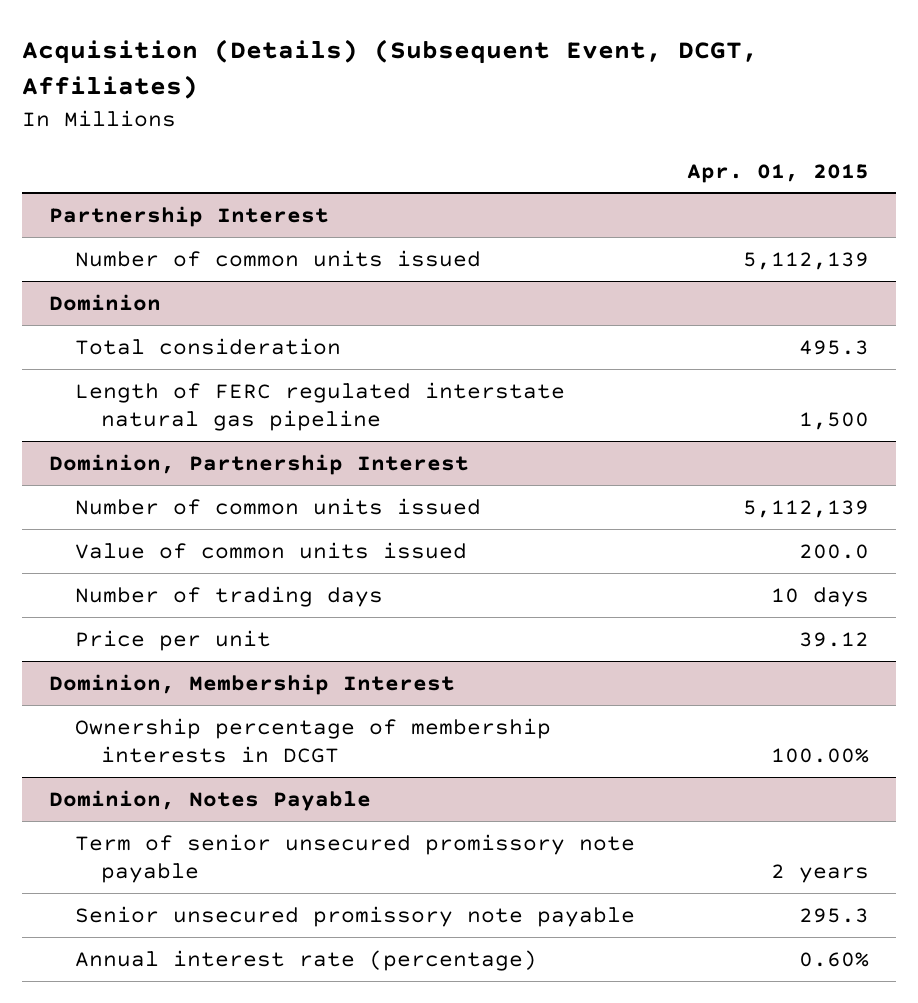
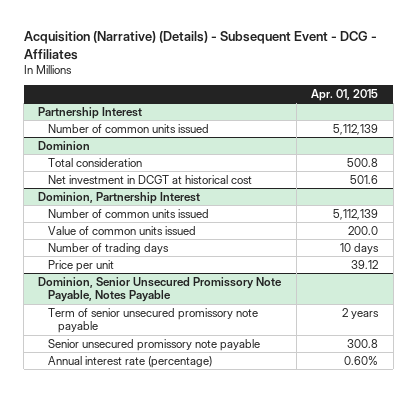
[22,39,759,100] Acquisition (Details) (Subsequent Event, DCGT, Affiliates) -> [23,31,377,60] Acquisition (Narrative) (Details) - Subsequent Event - DCG - Affiliates
[74,381,565,432] Length of FERC regulated interstate natural gas pipeline -> none
[799,339,870,355] 495.3 -> [347,157,379,167] 500.8
none -> [48,174,253,184] Net investment in DCGT at historical cost
[48,673,455,695] Dominion, Membership Interest -> none
[74,717,551,764] Ownership percentage of membership interests in DCGT -> none
[48,789,371,811] Dominion, Notes Payable -> none
none -> [38,276,283,302] Dominion, Senior Unsecured Promissory Note Payable, Notes Payable
[799,907,870,923] 295.3 -> [347,338,379,348] 300.8

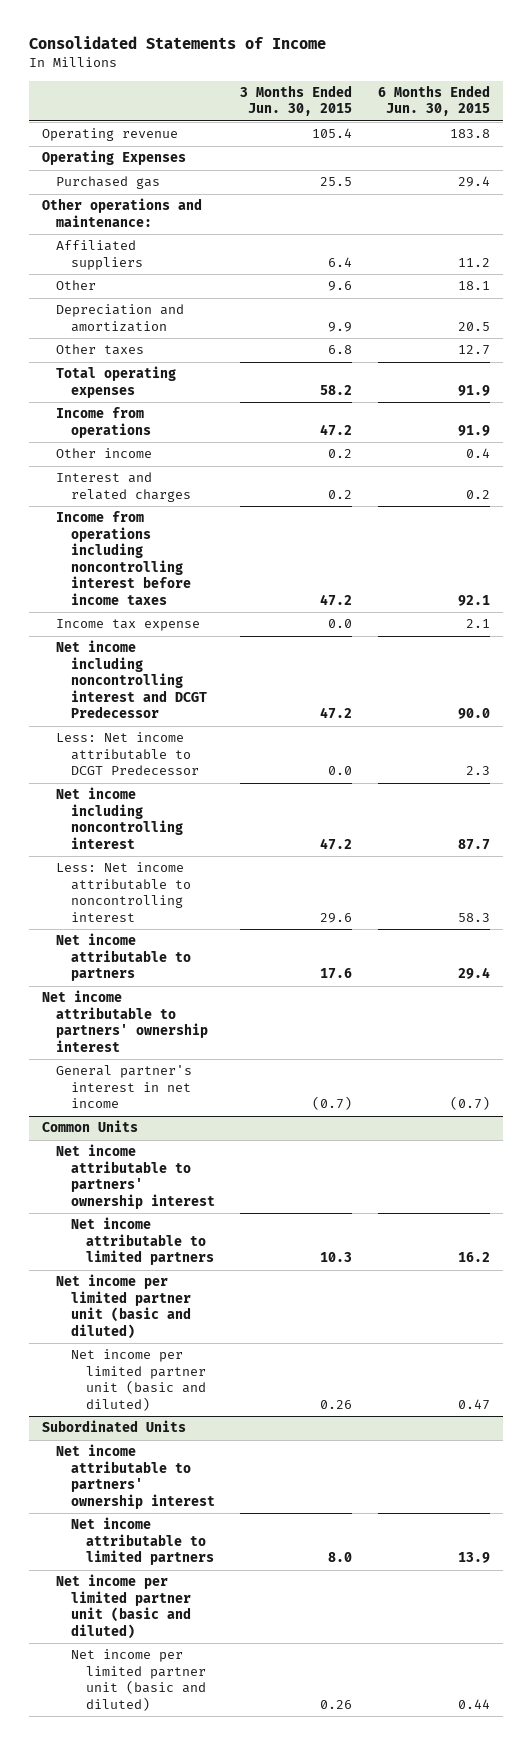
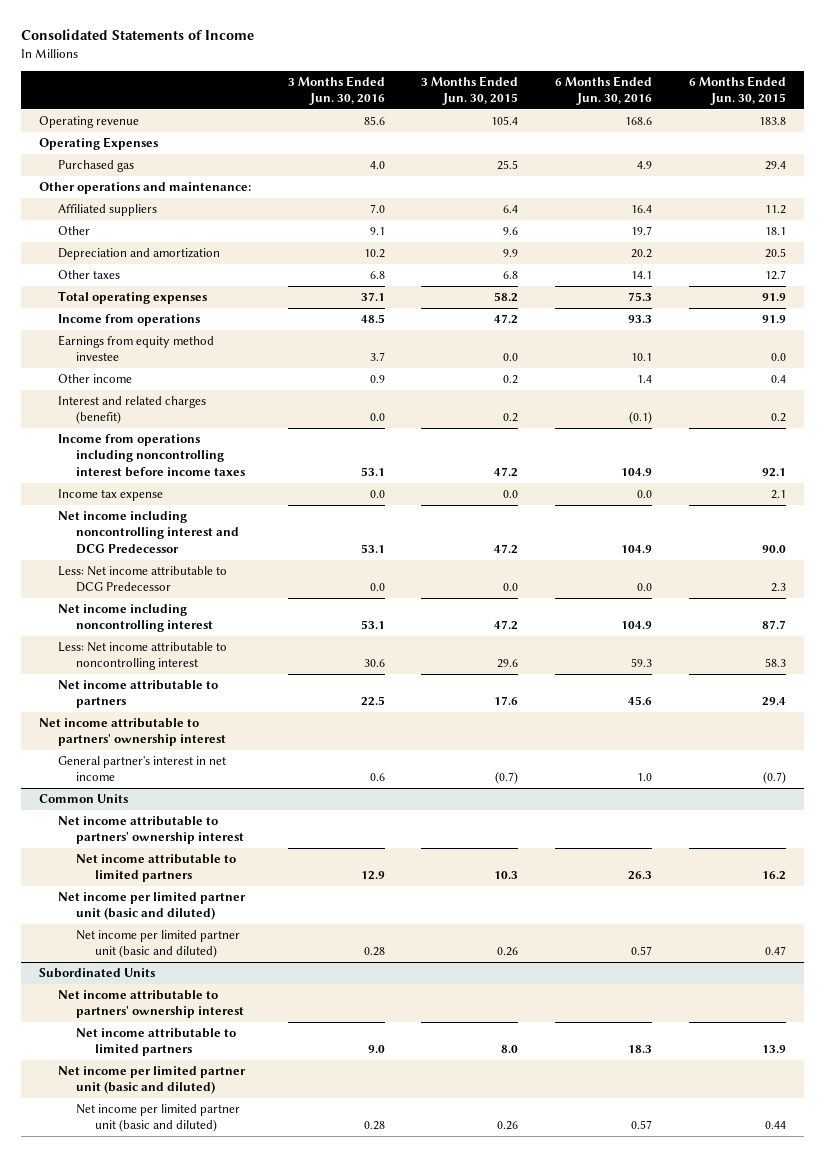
none -> [287,75,385,106] 3 Months Ended Jun. 30, 2016
none -> [555,75,653,106] 6 Months Ended Jun. 30, 2016
none -> [57,334,214,362] Earnings from equity method investee
[56,472,191,502] Interest and related charges -> [57,395,206,425] Interest and related charges (benefit)
[56,640,207,719] Net income including noncontrolling interest and DCGT Predecessor -> [57,510,240,554] Net income including noncontrolling interest and DCG Predecessor
[56,732,199,776] Less: Net income attributable to DCGT Predecessor -> [57,565,227,593] Less: Net income attributable to DCG Predecessor

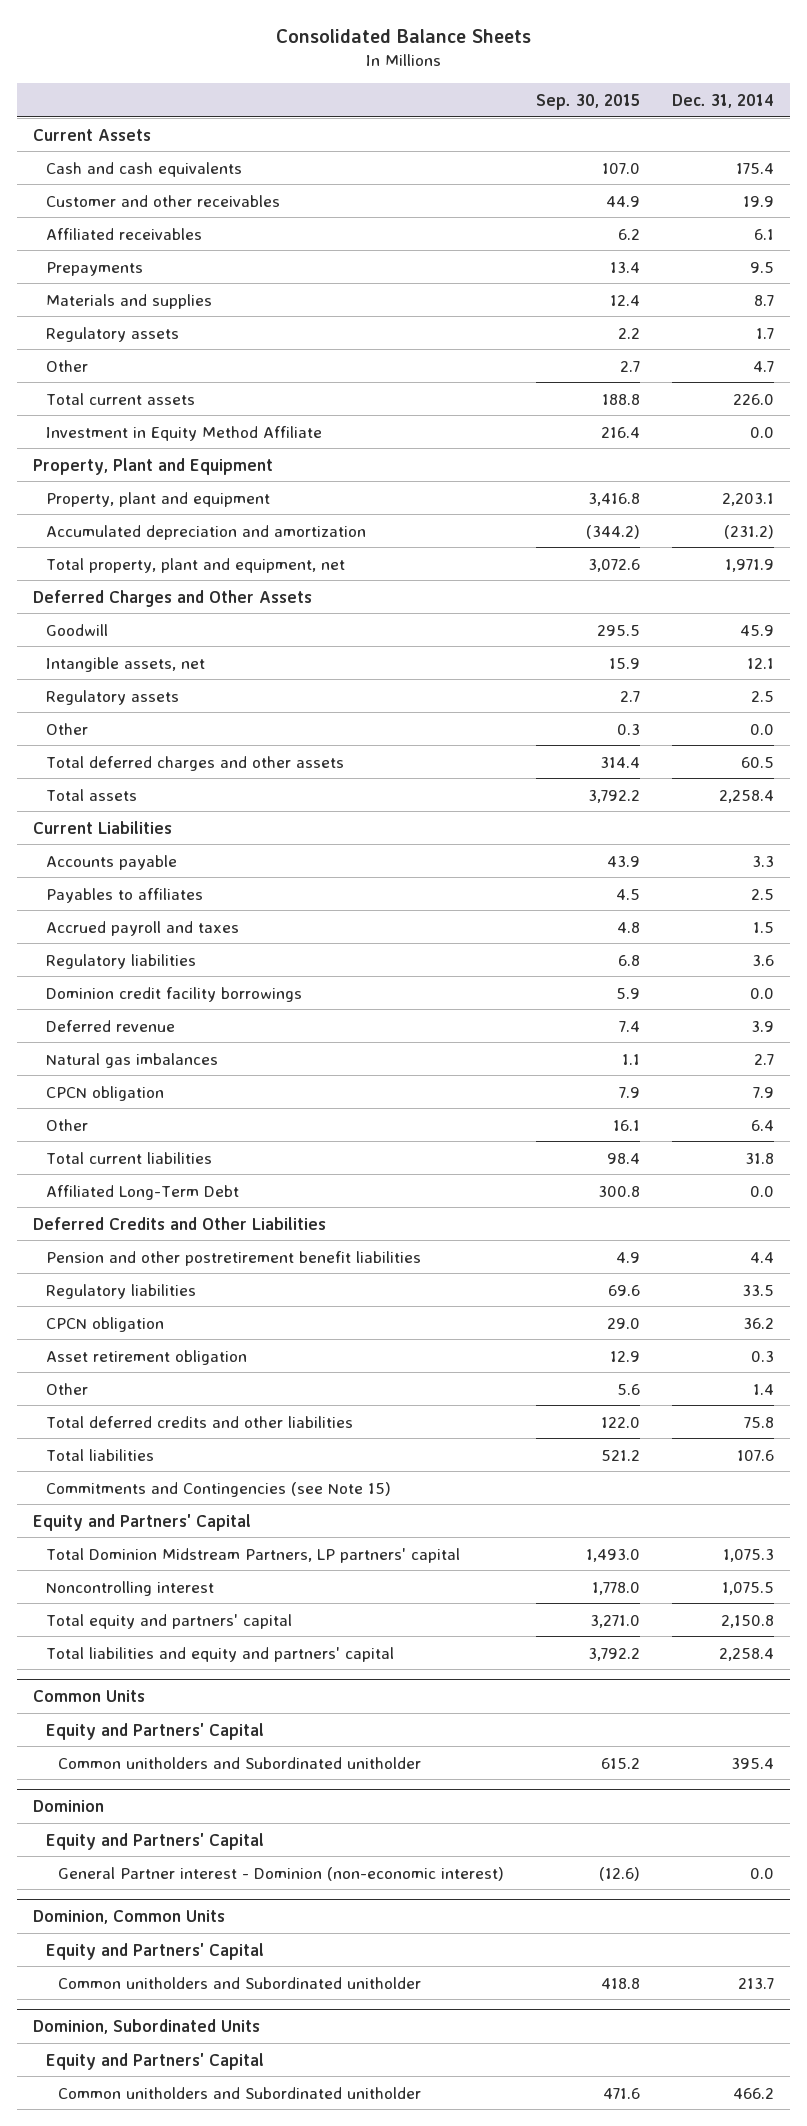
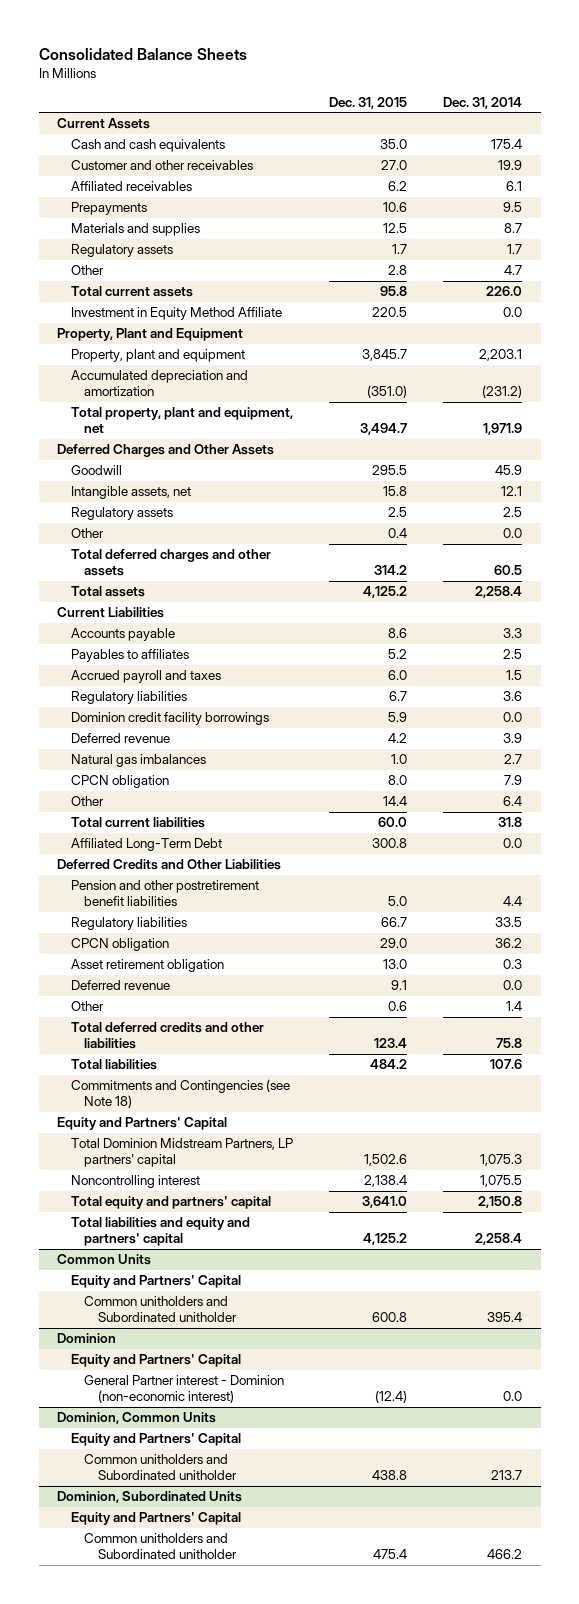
[536,93,641,110] Sep. 30, 2015 -> none
none -> [328,96,407,109] Dec. 31, 2015
none -> [70,980,170,991] Deferred revenue
[45,1481,391,1497] Commitments and Contingencies (see Note 15) -> [70,1079,290,1109] Commitments and Contingencies (see Note 18)

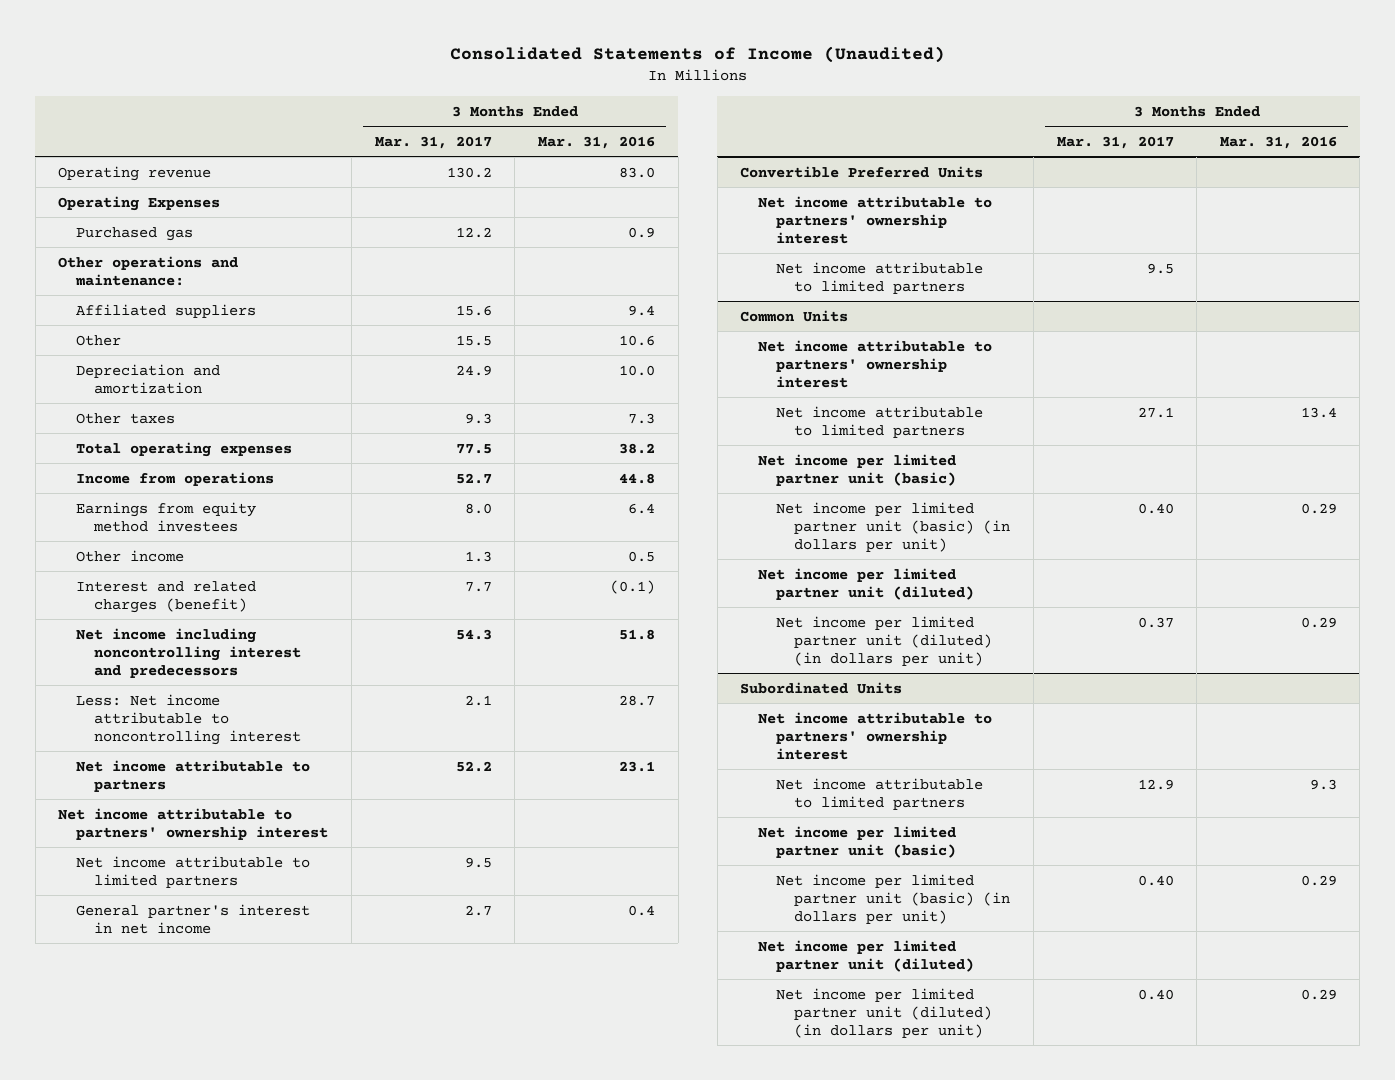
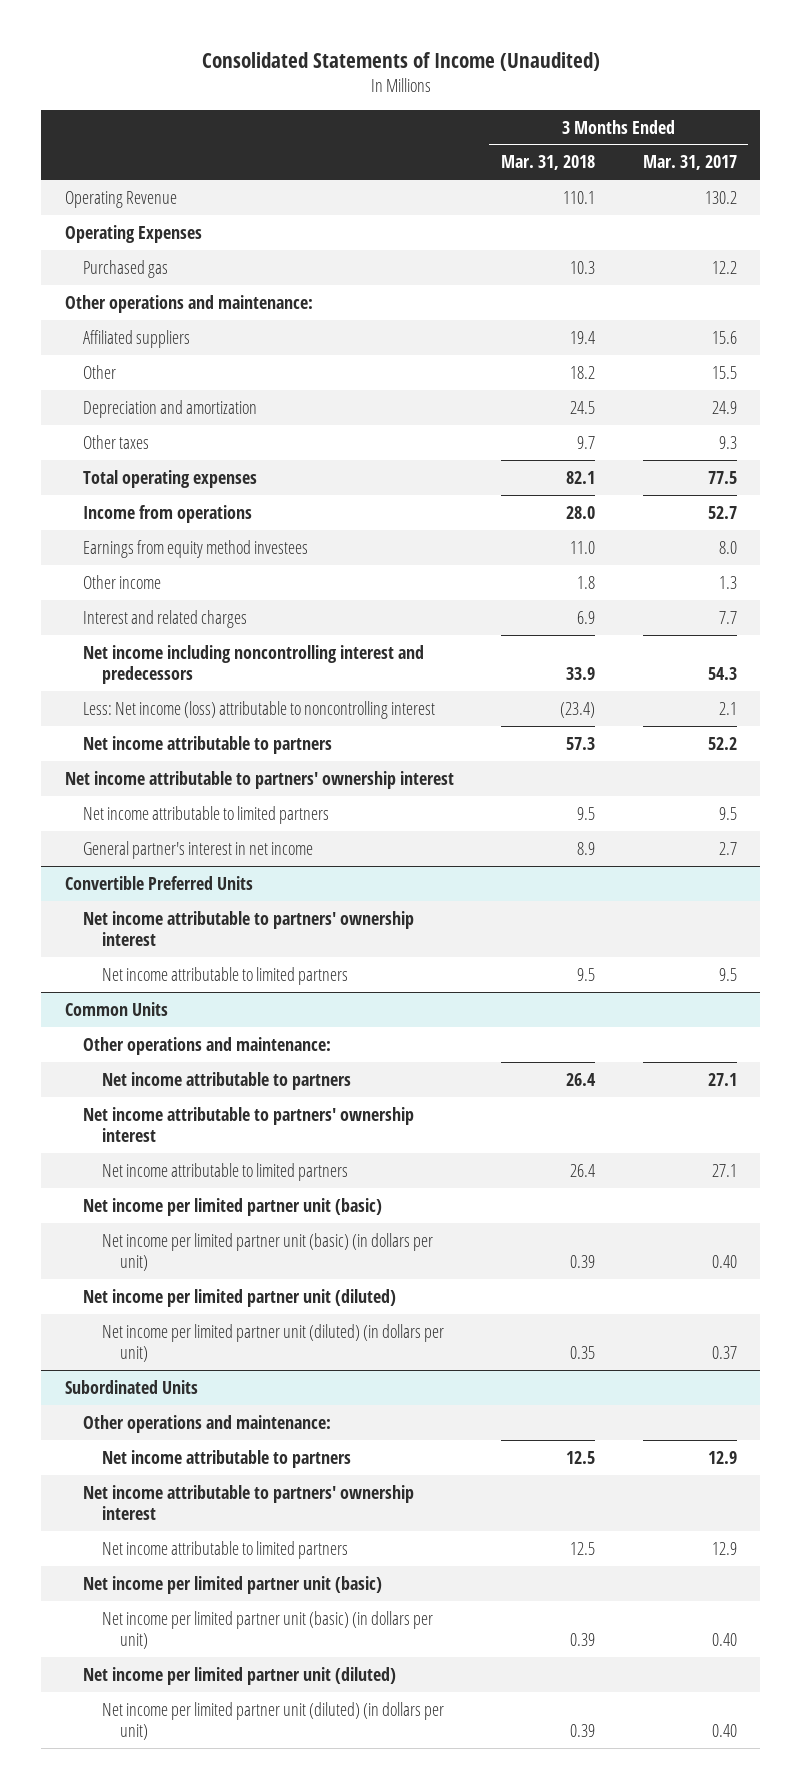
[537,135,655,149] Mar. 31, 2016 -> none
none -> [501,155,596,171] Mar. 31, 2018
[58,165,212,181] Operating revenue -> [64,190,177,208] Operating Revenue
[76,580,257,613] Interest and related charges (benefit) -> [83,609,248,628] Interest and related charges
[76,693,302,745] Less: Net income attributable to noncontrolling interest -> [83,700,436,719] Less: Net income (loss) attributable to noncontrolling interest
none -> [83,1036,332,1055] Other operations and maintenance:
none -> [101,1071,351,1090] Net income attributable to partners
none -> [83,1414,332,1433] Other operations and maintenance:
none -> [101,1449,351,1468] Net income attributable to partners

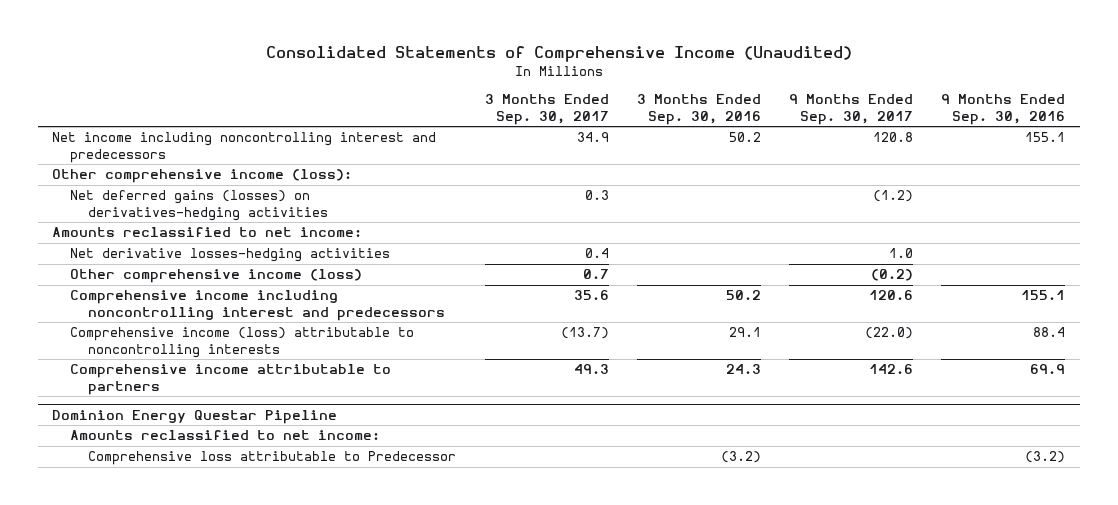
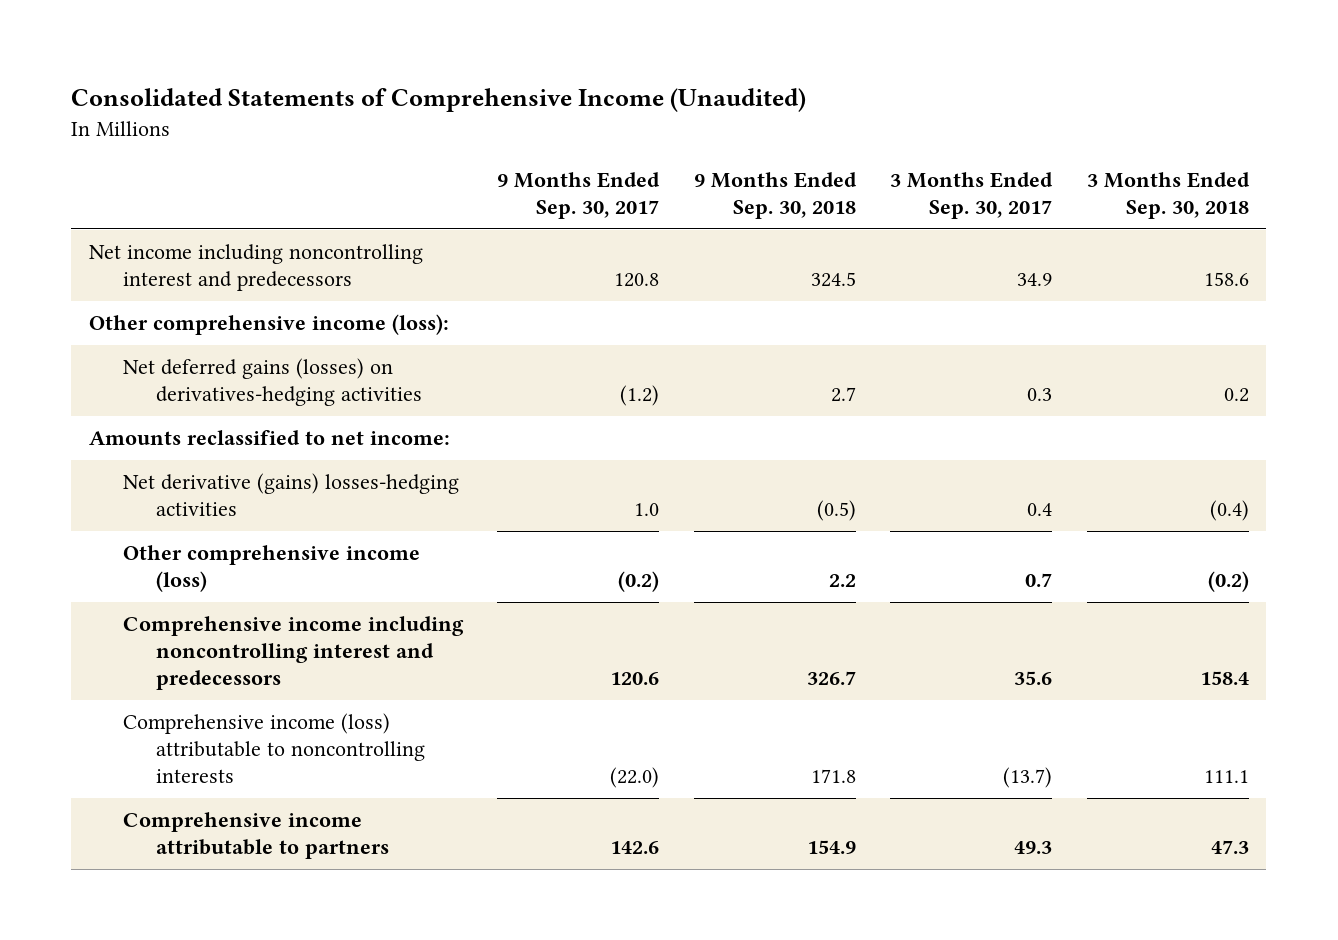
[636,94,761,125] 3 Months Ended Sep. 30, 2016 -> none
[941,94,1066,125] 9 Months Ended Sep. 30, 2016 -> none
none -> [693,172,857,219] 9 Months Ended Sep. 30, 2018
none -> [1087,172,1251,219] 3 Months Ended Sep. 30, 2018
[70,248,391,263] Net derivative losses-hedging activities -> [122,473,459,517] Net derivative (gains) losses-hedging activities
[52,409,338,424] Dominion Energy Questar Pipeline -> none
[70,430,381,441] Amounts reclassified to net income: -> none
[88,451,457,466] Comprehensive loss attributable to Predecessor -> none

